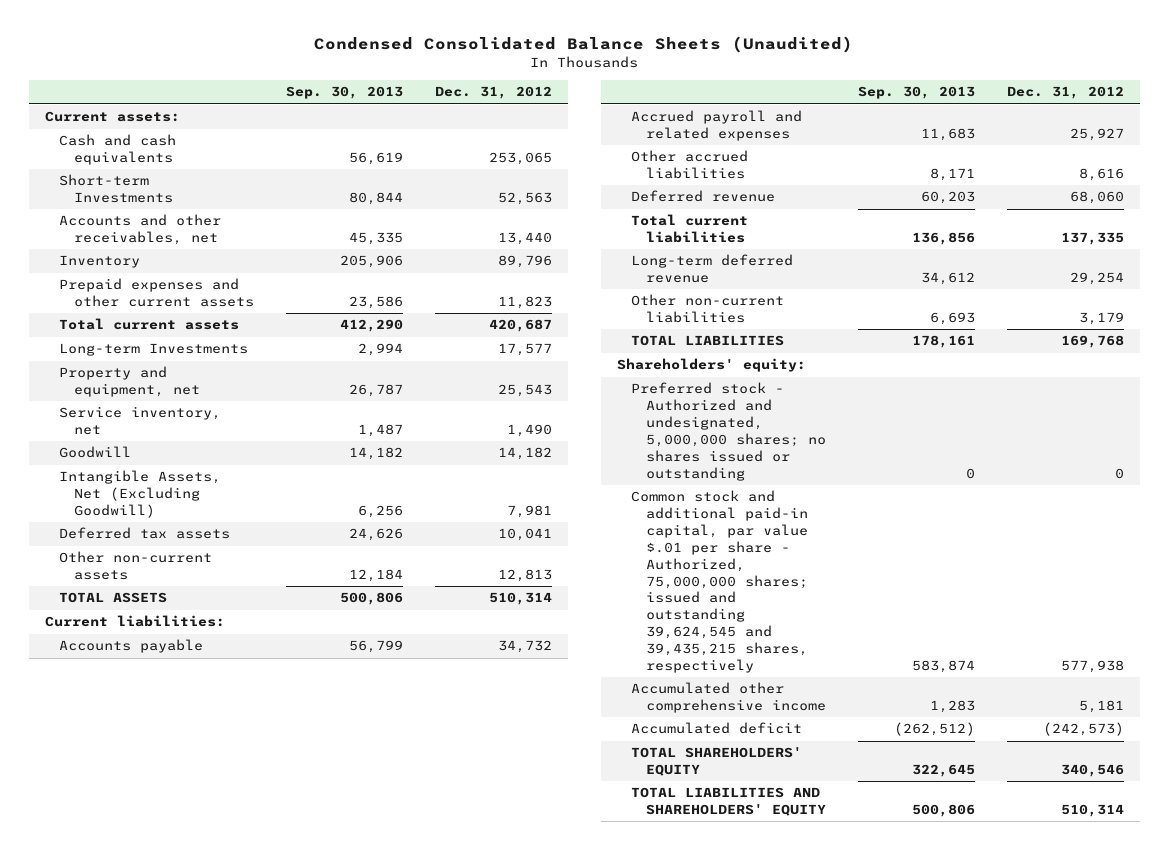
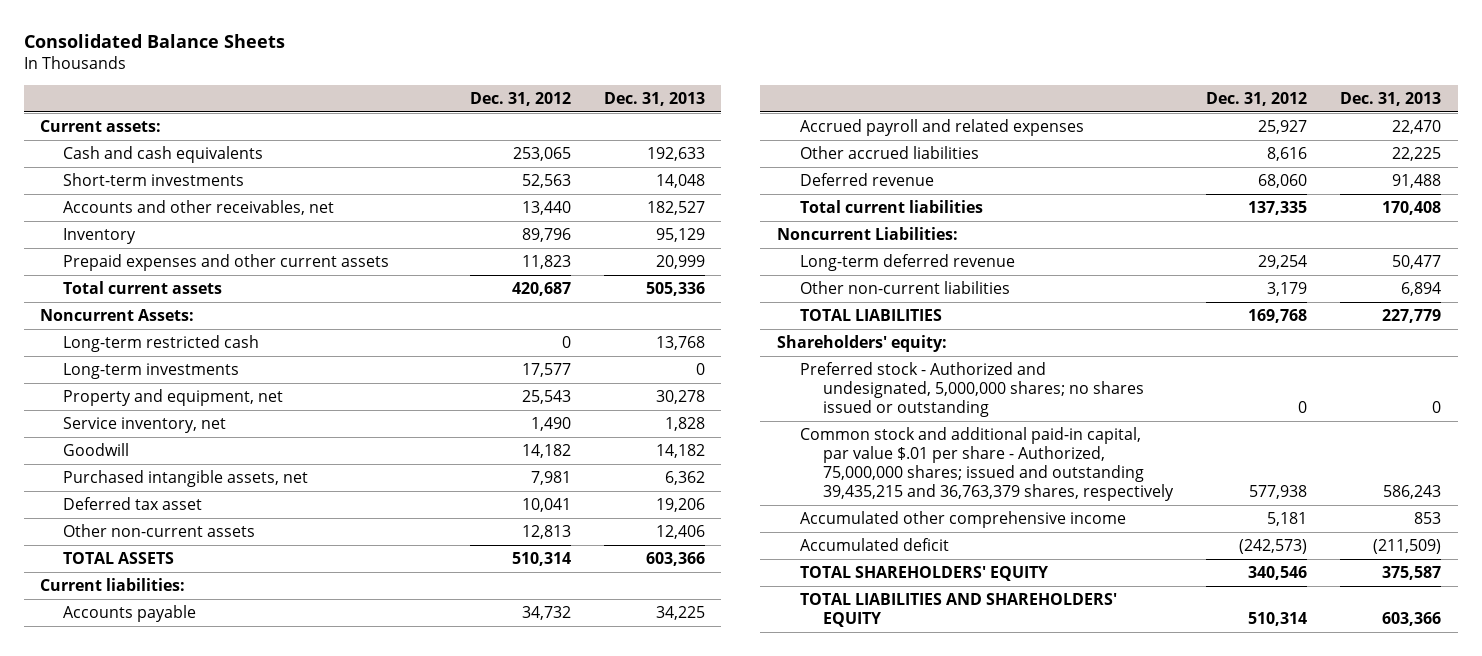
[314,36,854,54] Condensed Consolidated Balance Sheets (Unaudited) -> [23,34,285,49] Consolidated Balance Sheets
[285,86,403,100] Sep. 30, 2013 -> none
none -> [603,92,705,107] Dec. 31, 2013
[59,174,173,204] Short-term Investments -> [63,172,245,186] Short-term investments
none -> [40,308,195,321] Noncurrent Assets:
none -> [63,334,260,352] Long-term restricted cash
[59,343,249,357] Long-term Investments -> [63,362,240,379] Long-term investments
[59,470,222,519] Intangible Assets, Net (Excluding Goodwill) -> [63,469,309,487] Purchased intangible assets, net
[59,527,231,540] Deferred tax assets -> [63,496,203,510] Deferred tax asset
none -> [776,226,958,240] Noncurrent Liabilities:
[631,490,808,673] Common stock and additional paid-in capital, par value $.01 per share - Authorized, 75,000,000 shares; issued and outstanding 39,624,545 and 39,435,215 shares, respectively -> [799,426,1175,501] Common stock and additional paid-in capital, par value $.01 per share - Authorized, 75,000,000 shares; issued and outstanding 39,435,215 and 36,763,379 shares, respectively

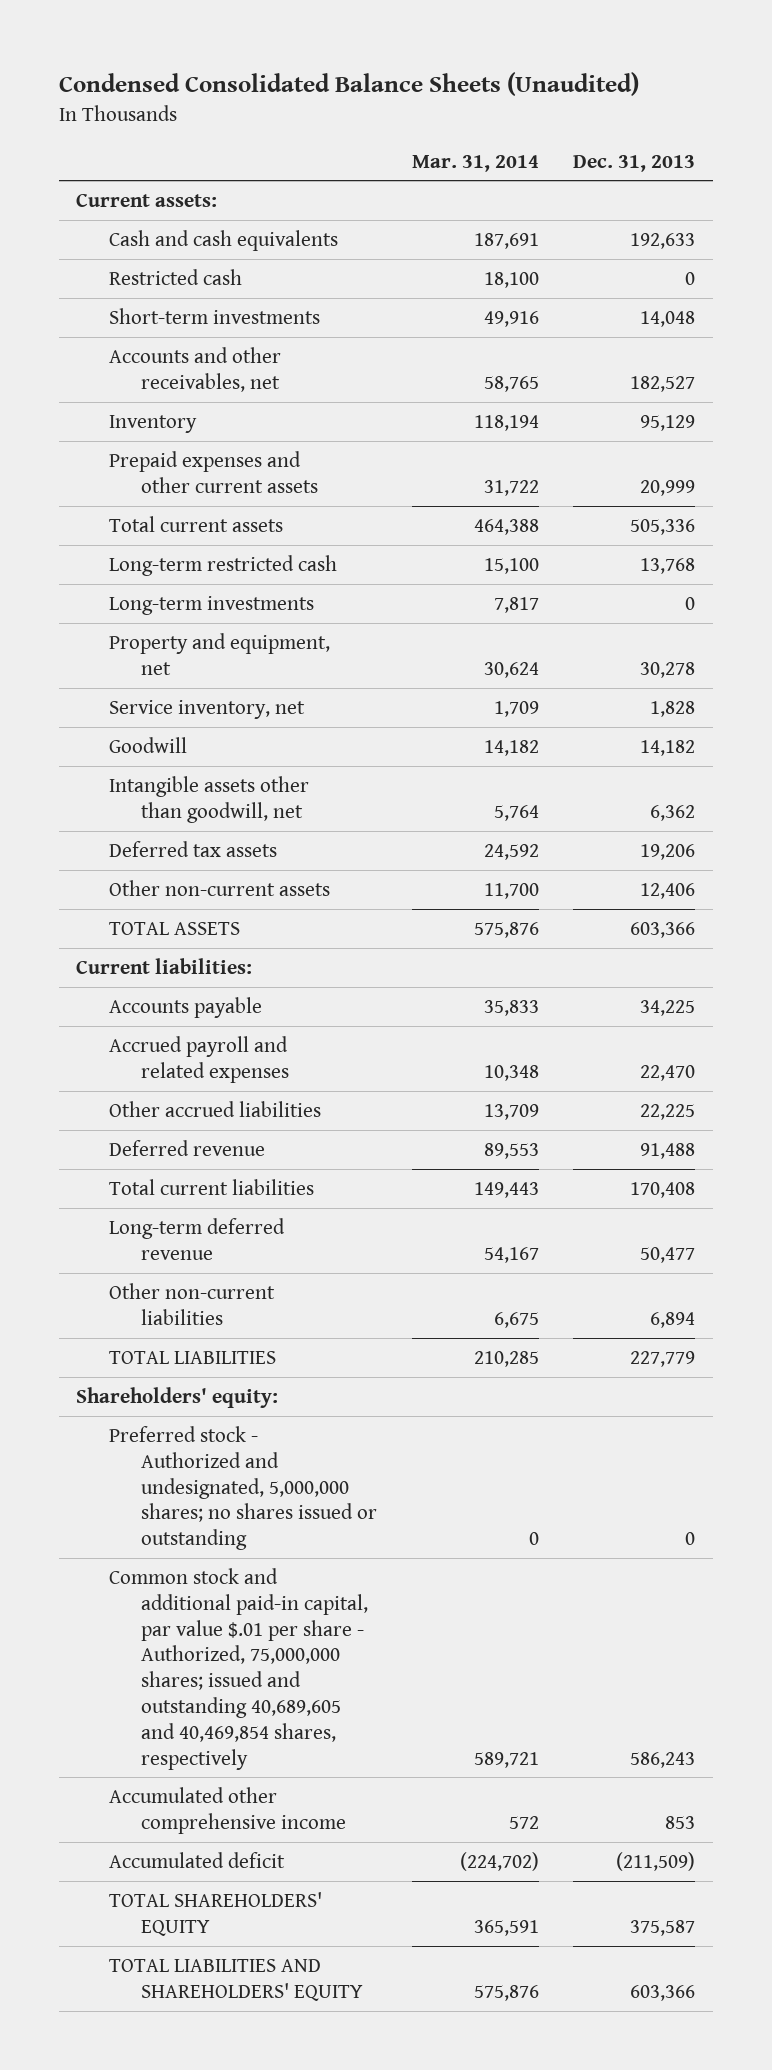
[23,34,285,49] Consolidated Balance Sheets -> [59,71,640,96] Condensed Consolidated Balance Sheets (Unaudited)
[469,92,571,107] Dec. 31, 2012 -> none
none -> [411,154,539,172] Mar. 31, 2014
none -> [108,268,242,285] Restricted cash
[40,308,195,321] Noncurrent Assets: -> none
[63,469,309,487] Purchased intangible assets, net -> [108,775,309,823] Intangible assets other than goodwill, net
[63,496,203,510] Deferred tax asset -> [108,840,277,857] Deferred tax assets
[776,226,958,240] Noncurrent Liabilities: -> none
[799,426,1175,501] Common stock and additional paid-in capital, par value $.01 per share - Authorized, 75,000,000 shares; issued and outstanding 39,435,215 and 36,763,379 shares, respectively -> [108,1567,369,1770] Common stock and additional paid-in capital, par value $.01 per share - Authorized, 75,000,000 shares; issued and outstanding 40,689,605 and 40,469,854 shares, respectively

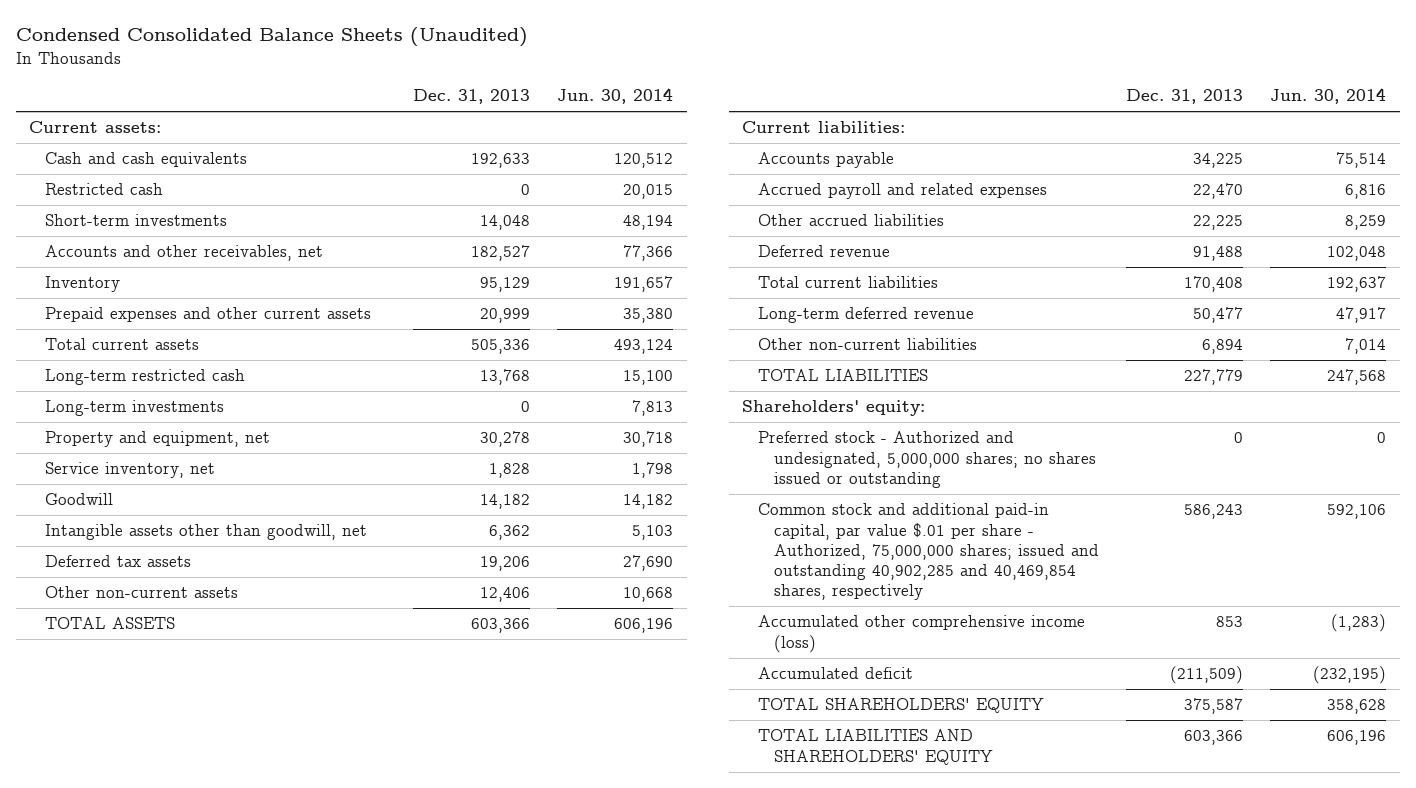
[411,154,539,172] Mar. 31, 2014 -> none
none -> [557,88,674,105] Jun. 30, 2014
[108,1567,369,1770] Common stock and additional paid-in capital, par value $.01 per share - Authorized, 75,000,000 shares; issued and outstanding 40,689,605 and 40,469,854 shares, respectively -> [757,503,1099,600] Common stock and additional paid-in capital, par value $.01 per share - Authorized, 75,000,000 shares; issued and outstanding 40,902,285 and 40,469,854 shares, respectively
[108,1786,347,1834] Accumulated other comprehensive income -> [757,615,1085,653] Accumulated other comprehensive income (loss)

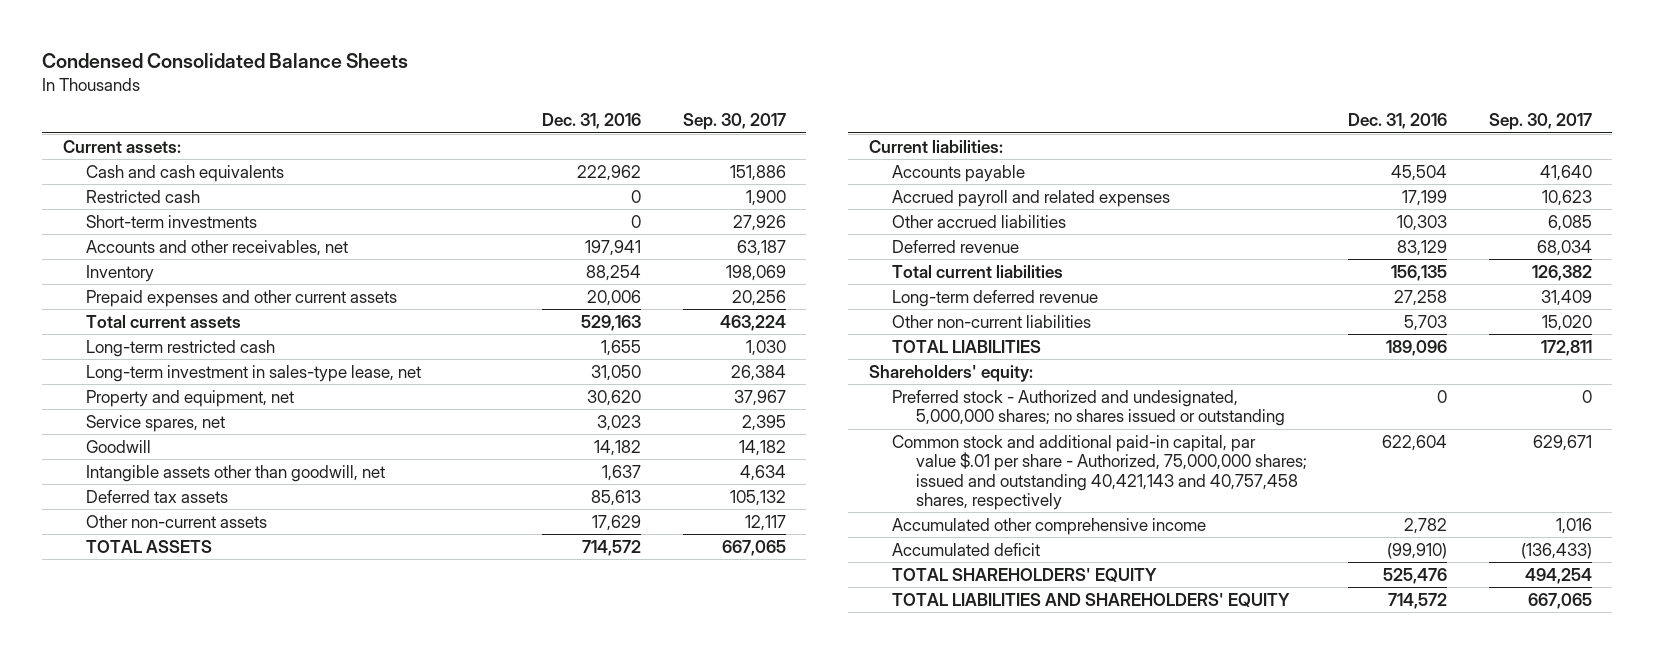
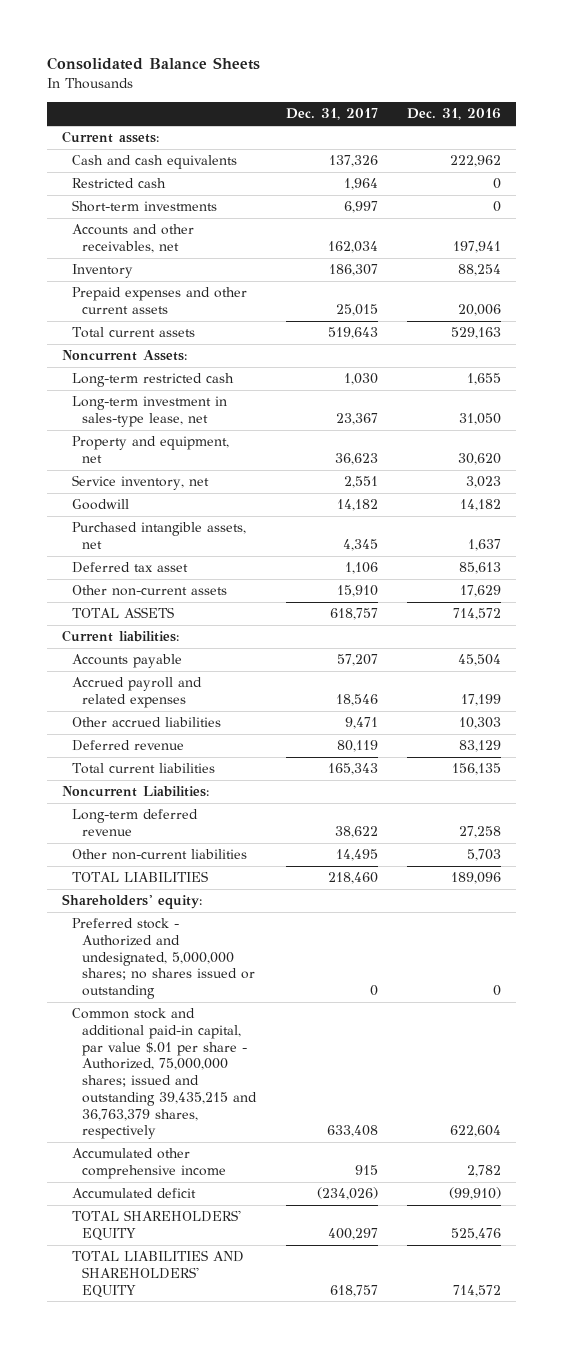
[42,53,409,69] Condensed Consolidated Balance Sheets -> [47,57,261,71] Consolidated Balance Sheets
[682,113,786,131] Sep. 30, 2017 -> none
none -> [285,108,378,121] Dec. 31, 2017
none -> [62,350,188,362] Noncurrent Assets:
[86,414,226,432] Service spares, net -> [72,475,210,491] Service inventory, net
[86,464,386,482] Intangible assets other than goodwill, net -> [72,522,247,550] Purchased intangible assets, net
[86,489,229,503] Deferred tax assets -> [72,562,189,574] Deferred tax asset
none -> [62,786,210,798] Noncurrent Liabilities:
[892,434,1307,511] Common stock and additional paid-in capital, par value $.01 per share - Authorized, 75,000,000 shares; issued and outstanding 40,421,143 and 40,757,458 shares, respectively -> [72,1008,258,1140] Common stock and additional paid-in capital, par value $.01 per share - Authorized, 75,000,000 shares; issued and outstanding 39,435,215 and 36,763,379 shares, respectively

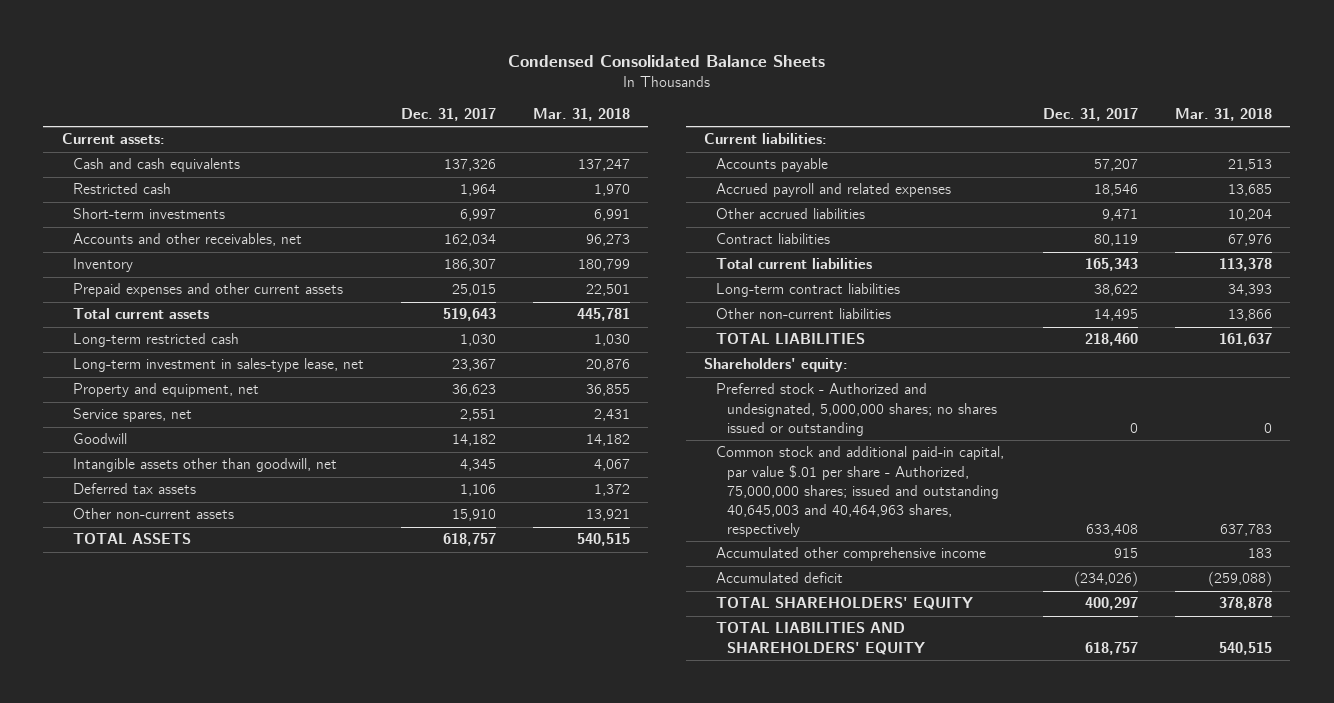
[47,57,261,71] Consolidated Balance Sheets -> [507,54,825,67] Condensed Consolidated Balance Sheets
[407,108,502,121] Dec. 31, 2016 -> none
none -> [532,108,630,122] Mar. 31, 2018
[62,350,188,362] Noncurrent Assets: -> none
[72,475,210,491] Service inventory, net -> [73,408,193,423] Service spares, net
[72,522,247,550] Purchased intangible assets, net -> [73,458,338,473] Intangible assets other than goodwill, net
[72,562,189,574] Deferred tax asset -> [73,483,197,495] Deferred tax assets
[72,740,185,752] Deferred revenue -> [715,233,830,245] Contract liabilities
[62,786,210,798] Noncurrent Liabilities: -> none
[72,809,199,837] Long-term deferred revenue -> [715,283,900,298] Long-term contract liabilities
[72,1008,258,1140] Common stock and additional paid-in capital, par value $.01 per share - Authorized, 75,000,000 shares; issued and outstanding 39,435,215 and 36,763,379 shares, respectively -> [715,446,1004,538] Common stock and additional paid-in capital, par value $.01 per share - Authorized, 75,000,000 shares; issued and outstanding 40,645,003 and 40,464,963 shares, respectively

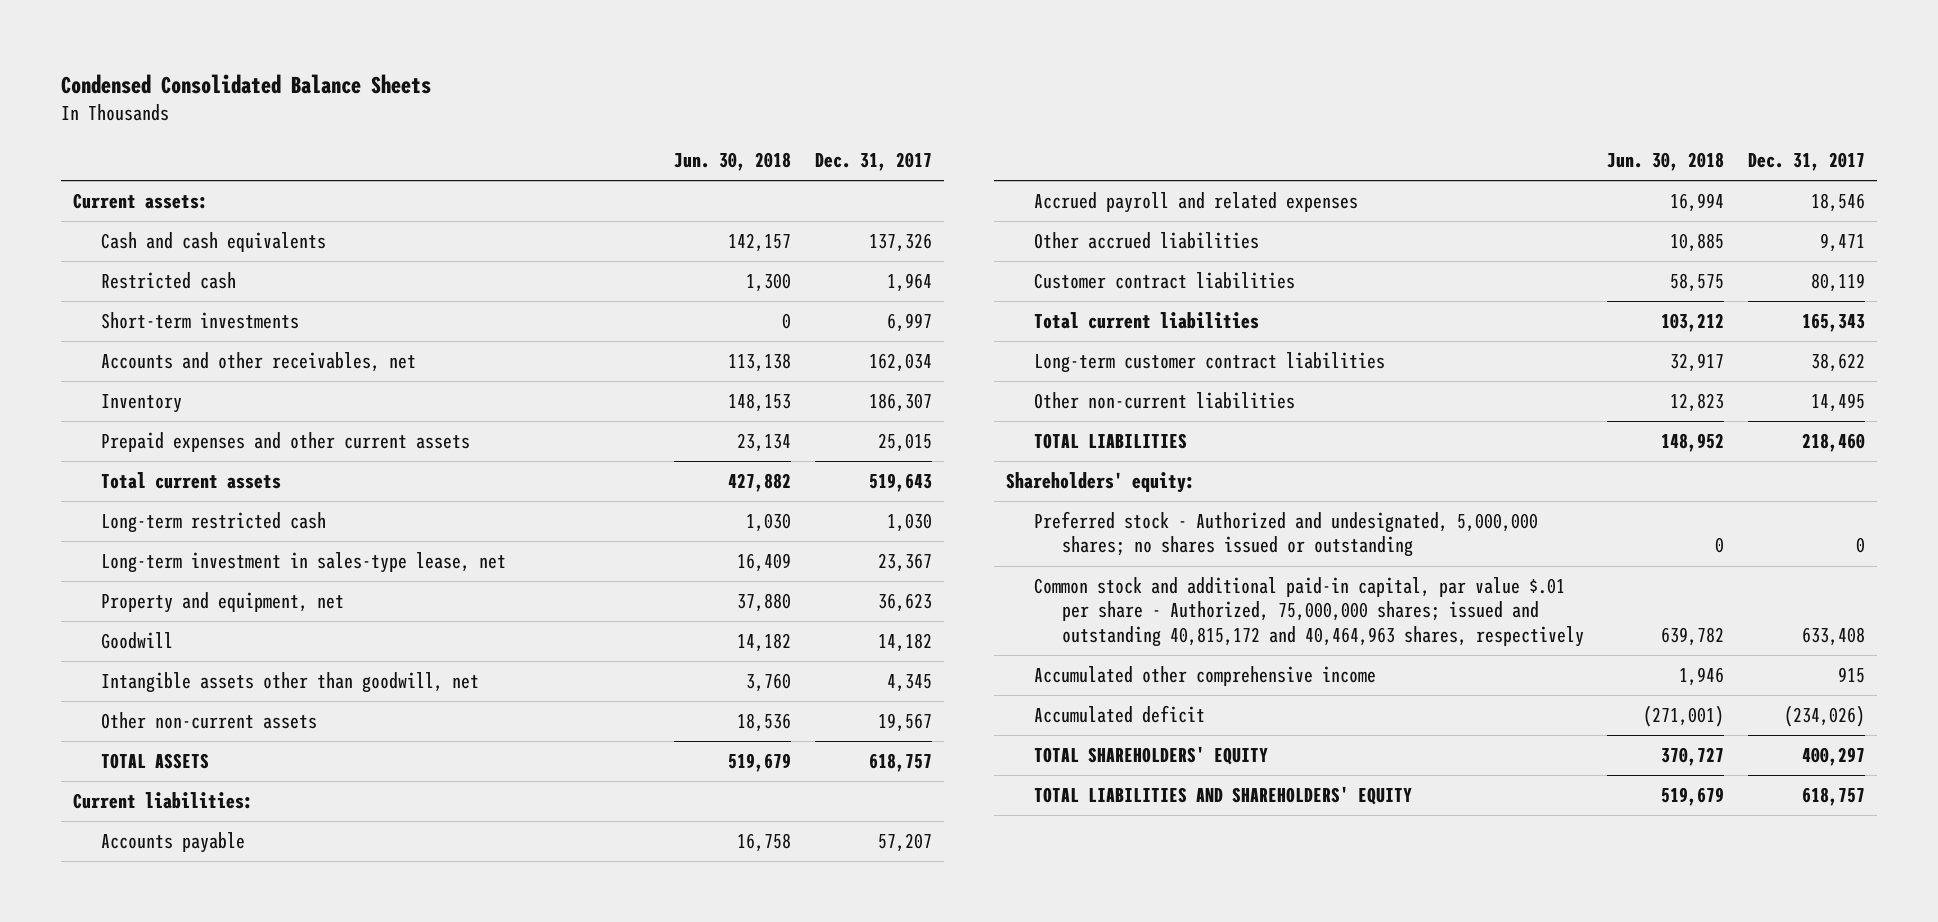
[532,108,630,122] Mar. 31, 2018 -> none
none -> [674,152,792,172] Jun. 30, 2018
[73,408,193,423] Service spares, net -> none
[73,483,197,495] Deferred tax assets -> none
[452,509,497,522] 15,910 -> [878,713,933,733] 19,567
[715,233,830,245] Contract liabilities -> [1034,272,1296,290] Customer contract liabilities
[715,283,900,298] Long-term contract liabilities -> [1034,352,1386,374] Long-term customer contract liabilities
[715,446,1004,538] Common stock and additional paid-in capital, par value $.01 per share - Authorized, 75,000,000 shares; issued and outstanding 40,645,003 and 40,464,963 shares, respectively -> [1034,577,1584,647] Common stock and additional paid-in capital, par value $.01 per share - Authorized, 75,000,000 shares; issued and outstanding 40,815,172 and 40,464,963 shares, respectively

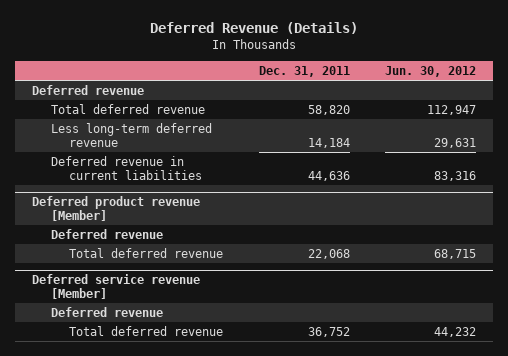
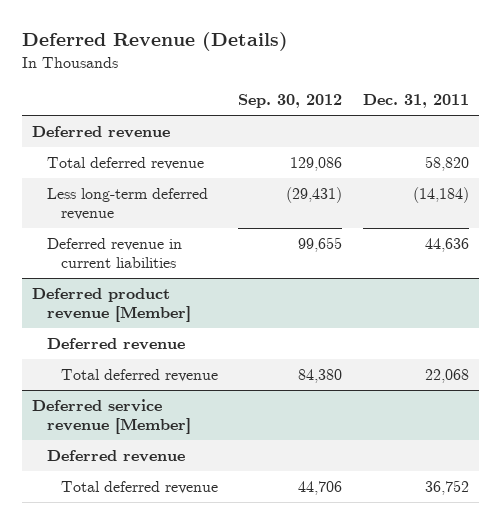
[384,65,476,77] Jun. 30, 2012 -> none
none -> [238,93,343,108] Sep. 30, 2012
[307,137,350,148] 14,184 -> [412,187,469,204] (14,184)

